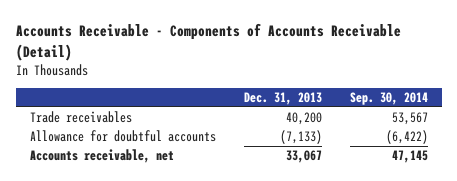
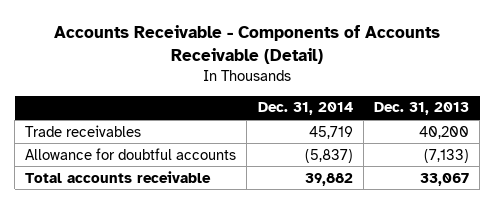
[349,91,428,105] Sep. 30, 2014 -> none
none -> [257,102,353,116] Dec. 31, 2014
[29,149,174,164] Accounts receivable, net -> [25,170,212,183] Total accounts receivable

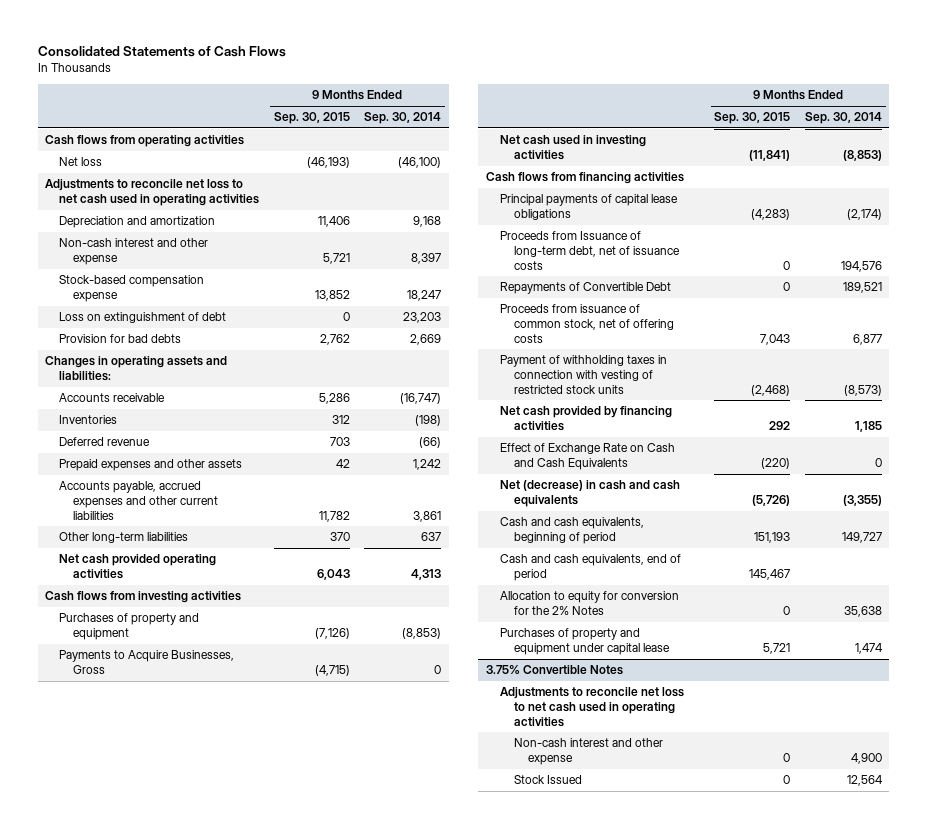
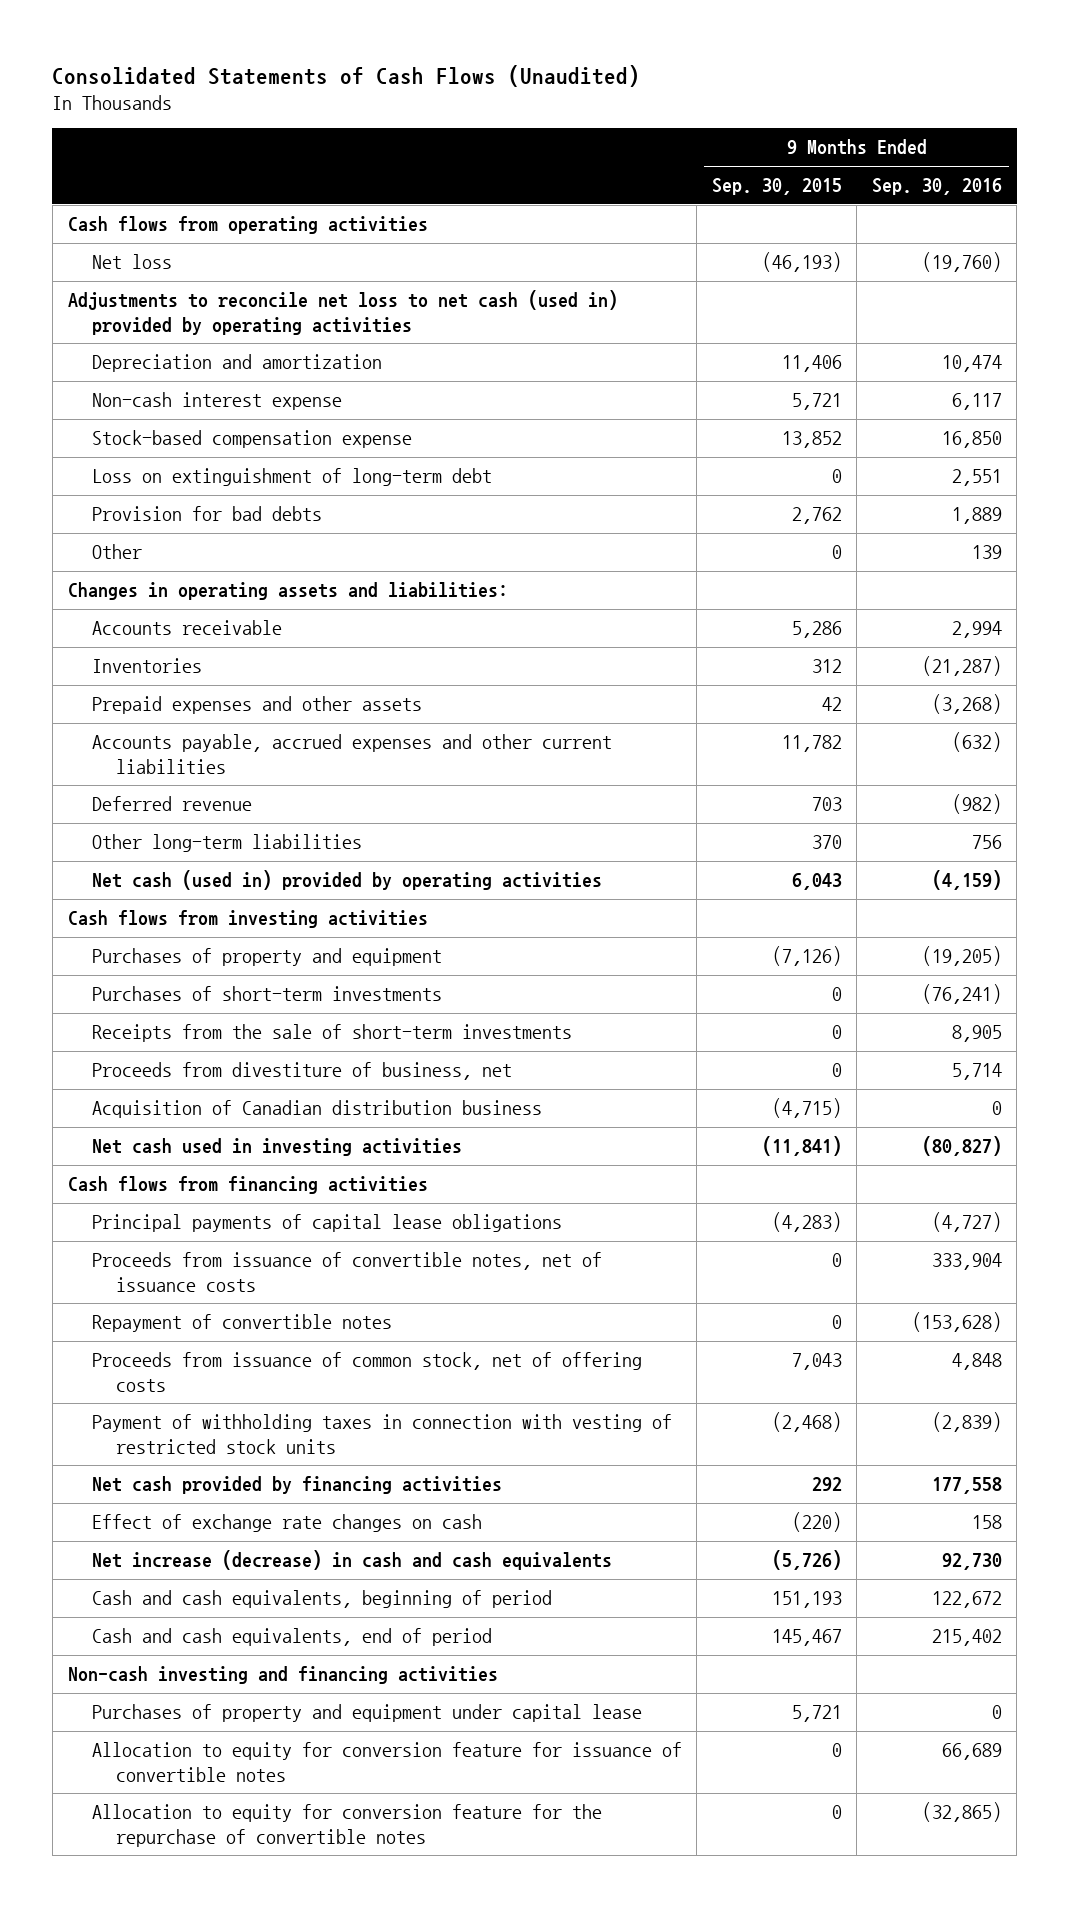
[37,46,286,58] Consolidated Statements of Cash Flows -> [52,64,641,87] Consolidated Statements of Cash Flows (Unaudited)
[364,112,442,125] Sep. 30, 2014 -> none
none -> [871,178,1002,196] Sep. 30, 2016
[44,179,260,206] Adjustments to reconcile net loss to net cash used in operating activities -> [67,290,618,335] Adjustments to reconcile net loss to net cash (used in) provided by operating activities
[59,238,209,265] Non-cash interest and other expense -> [91,392,342,411] Non-cash interest expense
[59,312,227,324] Loss on extinguishment of debt -> [91,468,492,487] Loss on extinguishment of long-term debt
none -> [91,544,142,560] Other
[59,437,151,447] Deferred revenue -> [91,796,252,812] Deferred revenue
[59,554,217,579] Net cash provided operating activities -> [91,870,602,891] Net cash (used in) provided by operating activities
none -> [91,986,442,1002] Purchases of short-term investments
none -> [91,1024,572,1043] Receipts from the sale of short-term investments
none -> [91,1062,512,1081] Proceeds from divestiture of business, net
[59,650,235,674] Payments to Acquire Businesses, Gross -> [91,1100,542,1119] Acquisition of Canadian distribution business
[499,231,681,270] Proceeds from Issuance of long-term debt, net of issuance costs -> [91,1252,602,1292] Proceeds from issuance of convertible notes, net of issuance costs
[499,282,671,295] Repayments of Convertible Debt -> [91,1314,392,1333] Repayment of convertible notes
[499,443,675,470] Effect of Exchange Rate on Cash and Cash Equivalents -> [91,1514,482,1533] Effect of exchange rate changes on cash
[499,480,680,507] Net (decrease) in cash and cash equivalents -> [91,1550,612,1571] Net increase (decrease) in cash and cash equivalents
[499,591,679,615] Allocation to equity for conversion for the 2% Notes -> none
none -> [67,1666,498,1685] Non-cash investing and financing activities
[485,665,623,676] 3.75% Convertible Notes -> none
[499,687,684,727] Adjustments to reconcile net loss to net cash used in operating activities -> none
[514,738,664,765] Non-cash interest and other expense -> none
[514,775,583,785] Stock Issued -> none
none -> [91,1742,682,1782] Allocation to equity for conversion feature for issuance of convertible notes
none -> [91,1804,602,1847] Allocation to equity for conversion feature for the repurchase of convertible notes

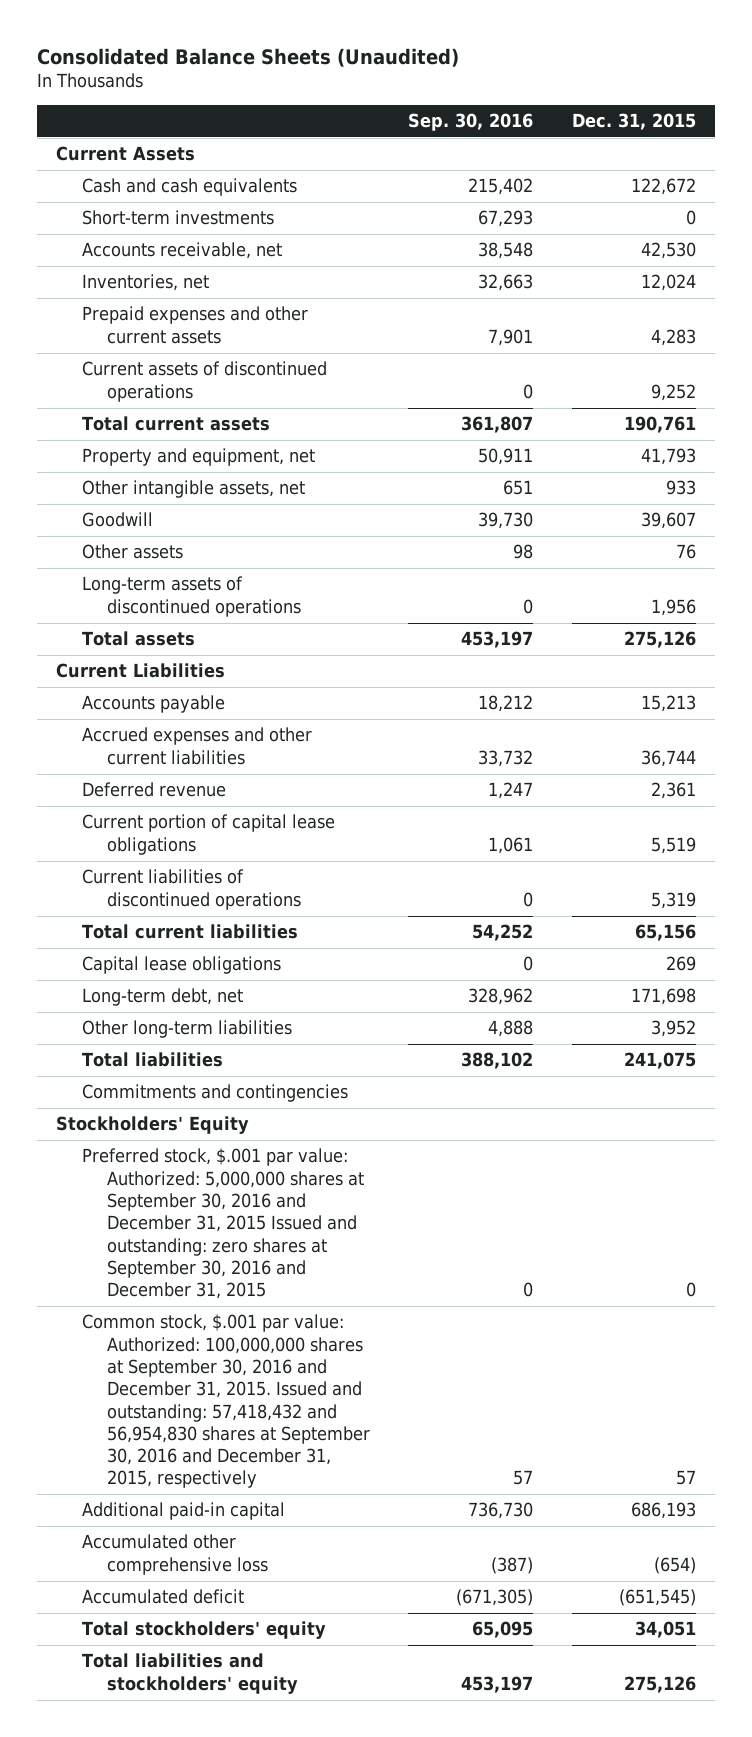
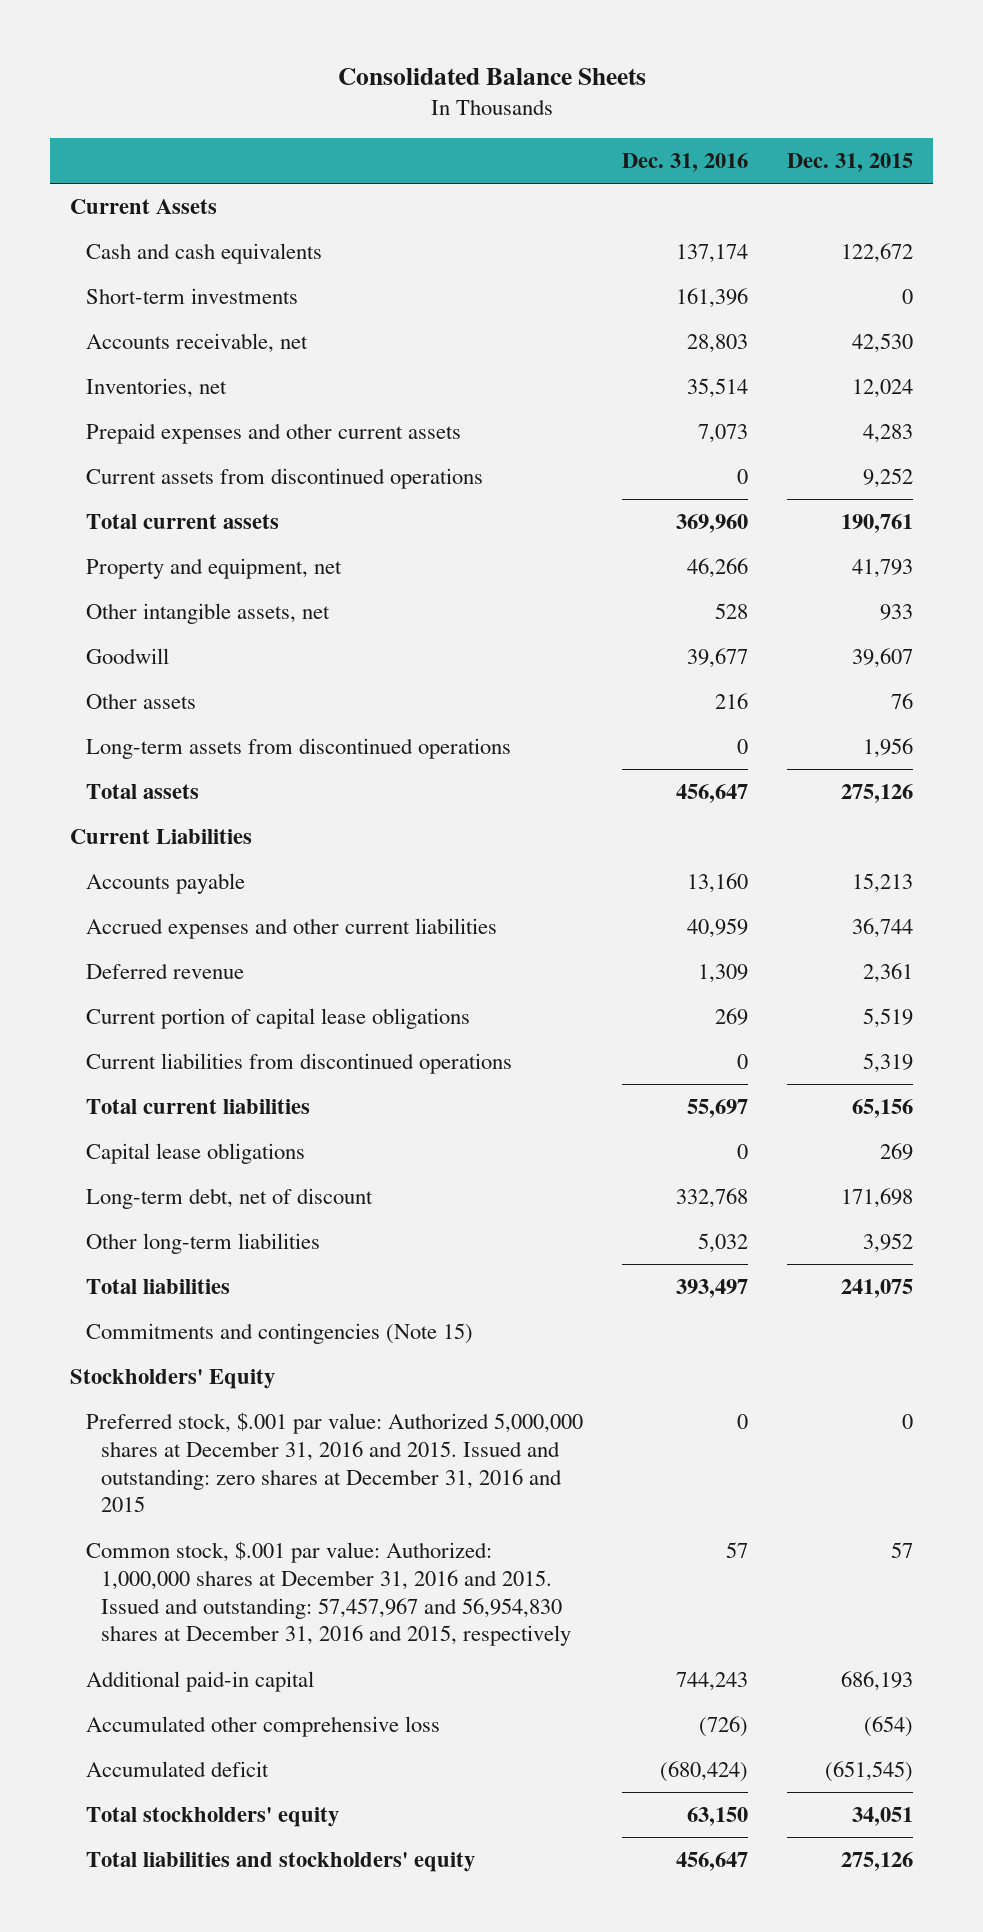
[37,47,460,67] Consolidated Balance Sheets (Unaudited) -> [337,68,646,86] Consolidated Balance Sheets
[408,112,534,131] Sep. 30, 2016 -> none
none -> [622,152,749,172] Dec. 31, 2016
[81,361,327,402] Current assets of discontinued operations -> [85,468,483,490] Current assets from discontinued operations
[81,576,302,617] Long-term assets of discontinued operations -> [85,738,511,760] Long-term assets from discontinued operations
[81,869,302,910] Current liabilities of discontinued operations -> [85,1053,512,1075] Current liabilities from discontinued operations
[81,988,243,1007] Long-term debt, net -> [85,1188,373,1210] Long-term debt, net of discount
[81,1084,348,1103] Commitments and contingencies -> [85,1323,473,1345] Commitments and contingencies (Note 15)
[81,1148,365,1300] Preferred stock, $.001 par value: Authorized: 5,000,000 shares at September 30, 2016 and December 31, 2015 Issued and outstanding: zero shares at September 30, 2016 and December 31, 2015 -> [85,1412,583,1513] Preferred stock, $.001 par value: Authorized 5,000,000 shares at December 31, 2016 and 2015. Issued and outstanding: zero shares at December 31, 2016 and 2015
[81,1314,371,1489] Common stock, $.001 par value: Authorized: 100,000,000 shares at September 30, 2016 and December 31, 2015. Issued and outstanding: 57,418,432 and 56,954,830 shares at September 30, 2016 and December 31, 2015, respectively -> [85,1541,572,1647] Common stock, $.001 par value: Authorized: 1,000,000 shares at December 31, 2016 and 2015. Issued and outstanding: 57,457,967 and 56,954,830 shares at December 31, 2016 and 2015, respectively

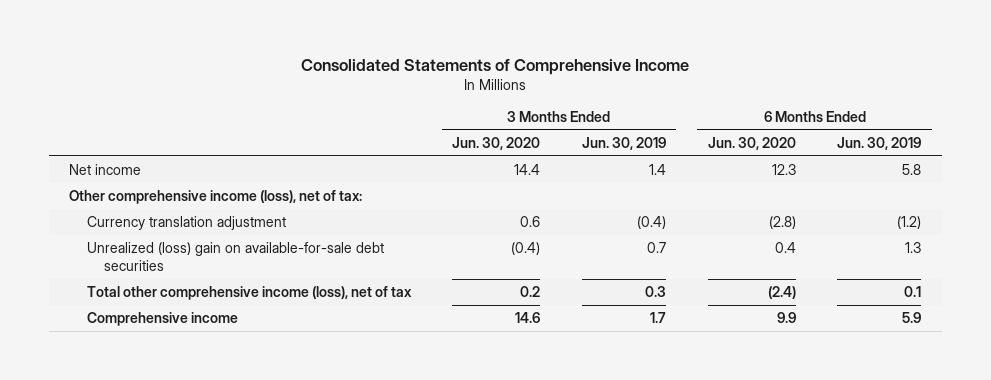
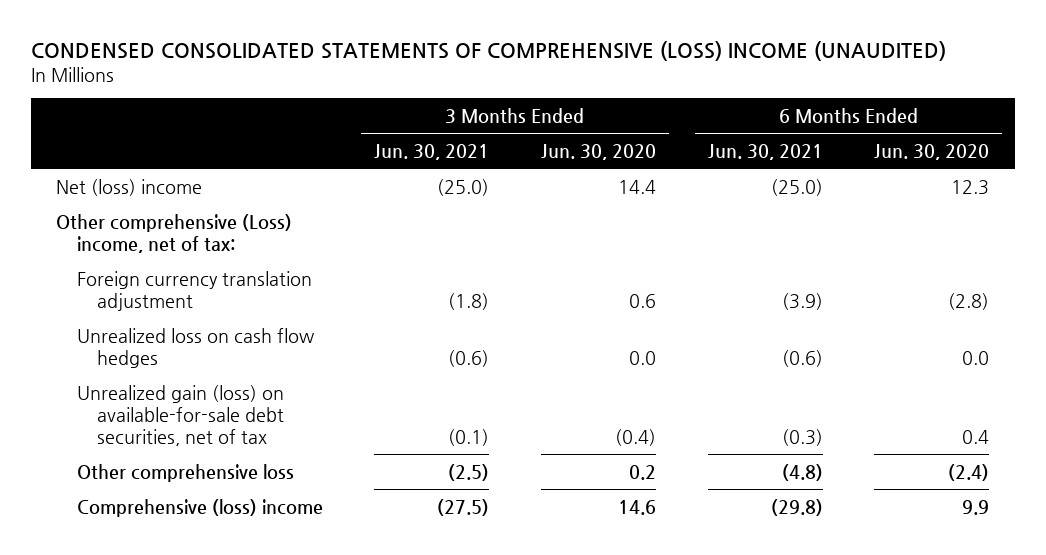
[301,58,690,75] Consolidated Statements of Comprehensive Income -> [30,41,946,62] CONDENSED CONSOLIDATED STATEMENTS OF COMPREHENSIVE (LOSS) INCOME (UNAUDITED)
[582,136,667,150] Jun. 30, 2019 -> none
[837,136,922,150] Jun. 30, 2019 -> none
none -> [374,143,490,160] Jun. 30, 2021
none -> [707,143,823,160] Jun. 30, 2021
[69,164,142,176] Net income -> [56,178,203,196] Net (loss) income
[69,190,363,205] Other comprehensive income (loss), net of tax: -> [56,213,293,253] Other comprehensive (Loss) income, net of tax:
[86,216,286,231] Currency translation adjustment -> [76,270,312,311] Foreign currency translation adjustment
none -> [76,327,314,368] Unrealized loss on cash flow hedges
[86,242,384,272] Unrealized (loss) gain on available-for-sale debt securities -> [76,384,285,446] Unrealized gain (loss) on available-for-sale debt securities, net of tax
[86,286,412,301] Total other comprehensive income (loss), net of tax -> [76,463,294,482] Other comprehensive loss
[86,312,238,327] Comprehensive income -> [76,498,323,517] Comprehensive (loss) income

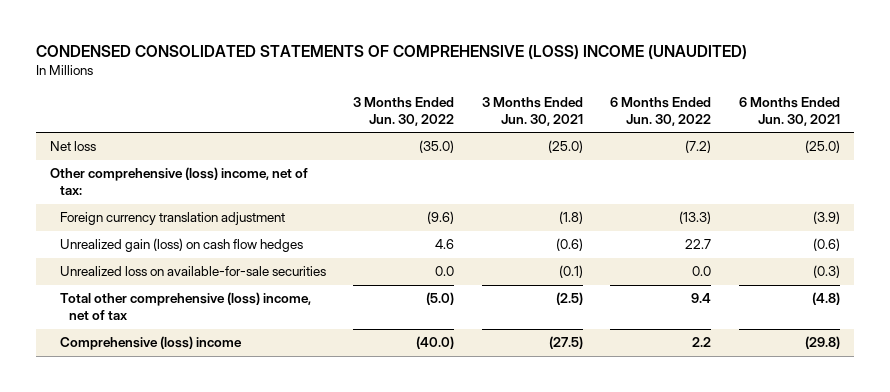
[541,143,657,160] Jun. 30, 2020 -> none
[874,143,990,160] Jun. 30, 2020 -> none
none -> [353,96,455,126] 3 Months Ended Jun. 30, 2022
none -> [610,96,712,126] 6 Months Ended Jun. 30, 2022
[56,178,203,196] Net (loss) income -> [50,141,97,152] Net loss
[56,213,293,253] Other comprehensive (Loss) income, net of tax: -> [50,167,309,196] Other comprehensive (loss) income, net of tax:
[76,327,314,368] Unrealized loss on cash flow hedges -> [59,238,303,253] Unrealized gain (loss) on cash flow hedges
[76,384,285,446] Unrealized gain (loss) on available-for-sale debt securities, net of tax -> [59,266,326,277] Unrealized loss on available-for-sale securities
[76,463,294,482] Other comprehensive loss -> [59,292,311,321] Total other comprehensive (loss) income, net of tax

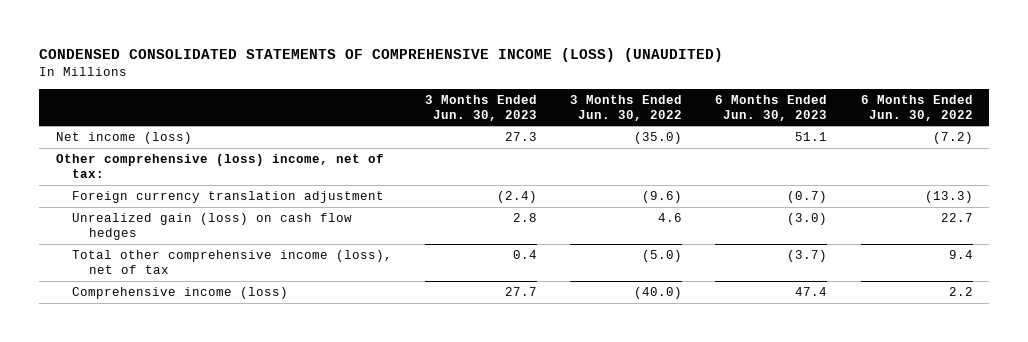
[36,45,748,61] CONDENSED CONSOLIDATED STATEMENTS OF COMPREHENSIVE (LOSS) INCOME (UNAUDITED) -> [39,47,724,62] CONDENSED CONSOLIDATED STATEMENTS OF COMPREHENSIVE INCOME (LOSS) (UNAUDITED)
[481,96,583,126] 3 Months Ended Jun. 30, 2021 -> none
[738,96,840,126] 6 Months Ended Jun. 30, 2021 -> none
none -> [425,94,538,121] 3 Months Ended Jun. 30, 2023
none -> [715,94,828,121] 6 Months Ended Jun. 30, 2023
[50,141,97,152] Net loss -> [55,132,192,145] Net income (loss)
[59,266,326,277] Unrealized loss on available-for-sale securities -> none
[59,292,311,321] Total other comprehensive (loss) income, net of tax -> [72,250,393,275] Total other comprehensive income (loss), net of tax
[59,336,242,351] Comprehensive (loss) income -> [72,287,289,300] Comprehensive income (loss)

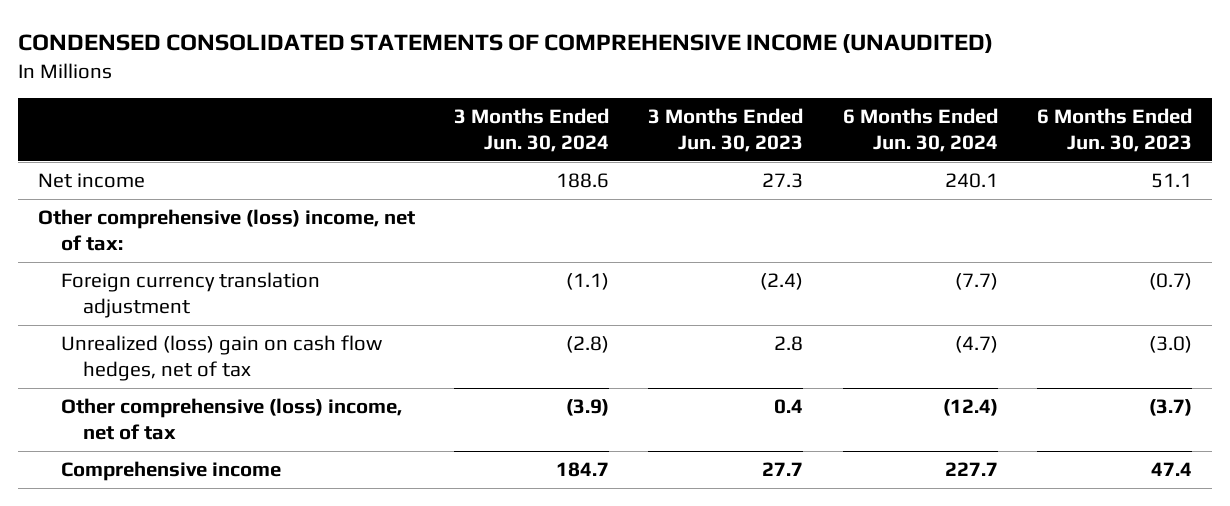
[39,47,724,62] CONDENSED CONSOLIDATED STATEMENTS OF COMPREHENSIVE INCOME (LOSS) (UNAUDITED) -> [18,33,994,53] CONDENSED CONSOLIDATED STATEMENTS OF COMPREHENSIVE INCOME (UNAUDITED)
[570,94,683,121] 3 Months Ended Jun. 30, 2022 -> none
[860,94,973,121] 6 Months Ended Jun. 30, 2022 -> none
none -> [454,108,610,152] 3 Months Ended Jun. 30, 2024
none -> [842,108,998,152] 6 Months Ended Jun. 30, 2024
[55,132,192,145] Net income (loss) -> [37,173,145,189] Net income
[72,213,353,241] Unrealized gain (loss) on cash flow hedges -> [60,335,382,381] Unrealized (loss) gain on cash flow hedges, net of tax
[72,250,393,275] Total other comprehensive income (loss), net of tax -> [60,398,402,440] Other comprehensive (loss) income, net of tax
[72,287,289,300] Comprehensive income (loss) -> [60,461,281,482] Comprehensive income

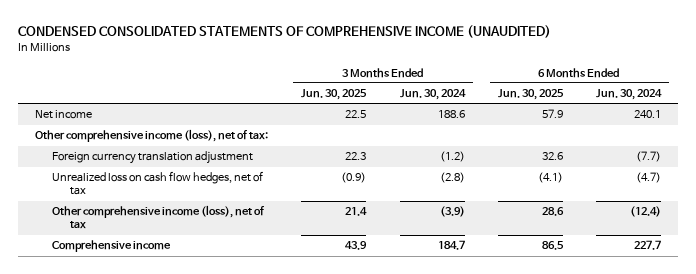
[648,108,804,152] 3 Months Ended Jun. 30, 2023 -> none
[1037,108,1193,152] 6 Months Ended Jun. 30, 2023 -> none
none -> [301,89,368,101] Jun. 30, 2025
none -> [497,89,564,101] Jun. 30, 2025
[37,209,415,251] Other comprehensive (loss) income, net of tax: -> [35,129,269,143] Other comprehensive income (loss), net of tax:
[566,273,610,291] (1.1) -> [439,151,465,163] (1.2)
[60,335,382,381] Unrealized (loss) gain on cash flow hedges, net of tax -> [52,171,264,196] Unrealized loss on cash flow hedges, net of tax
[60,398,402,440] Other comprehensive (loss) income, net of tax -> [52,205,266,230] Other comprehensive income (loss), net of tax

